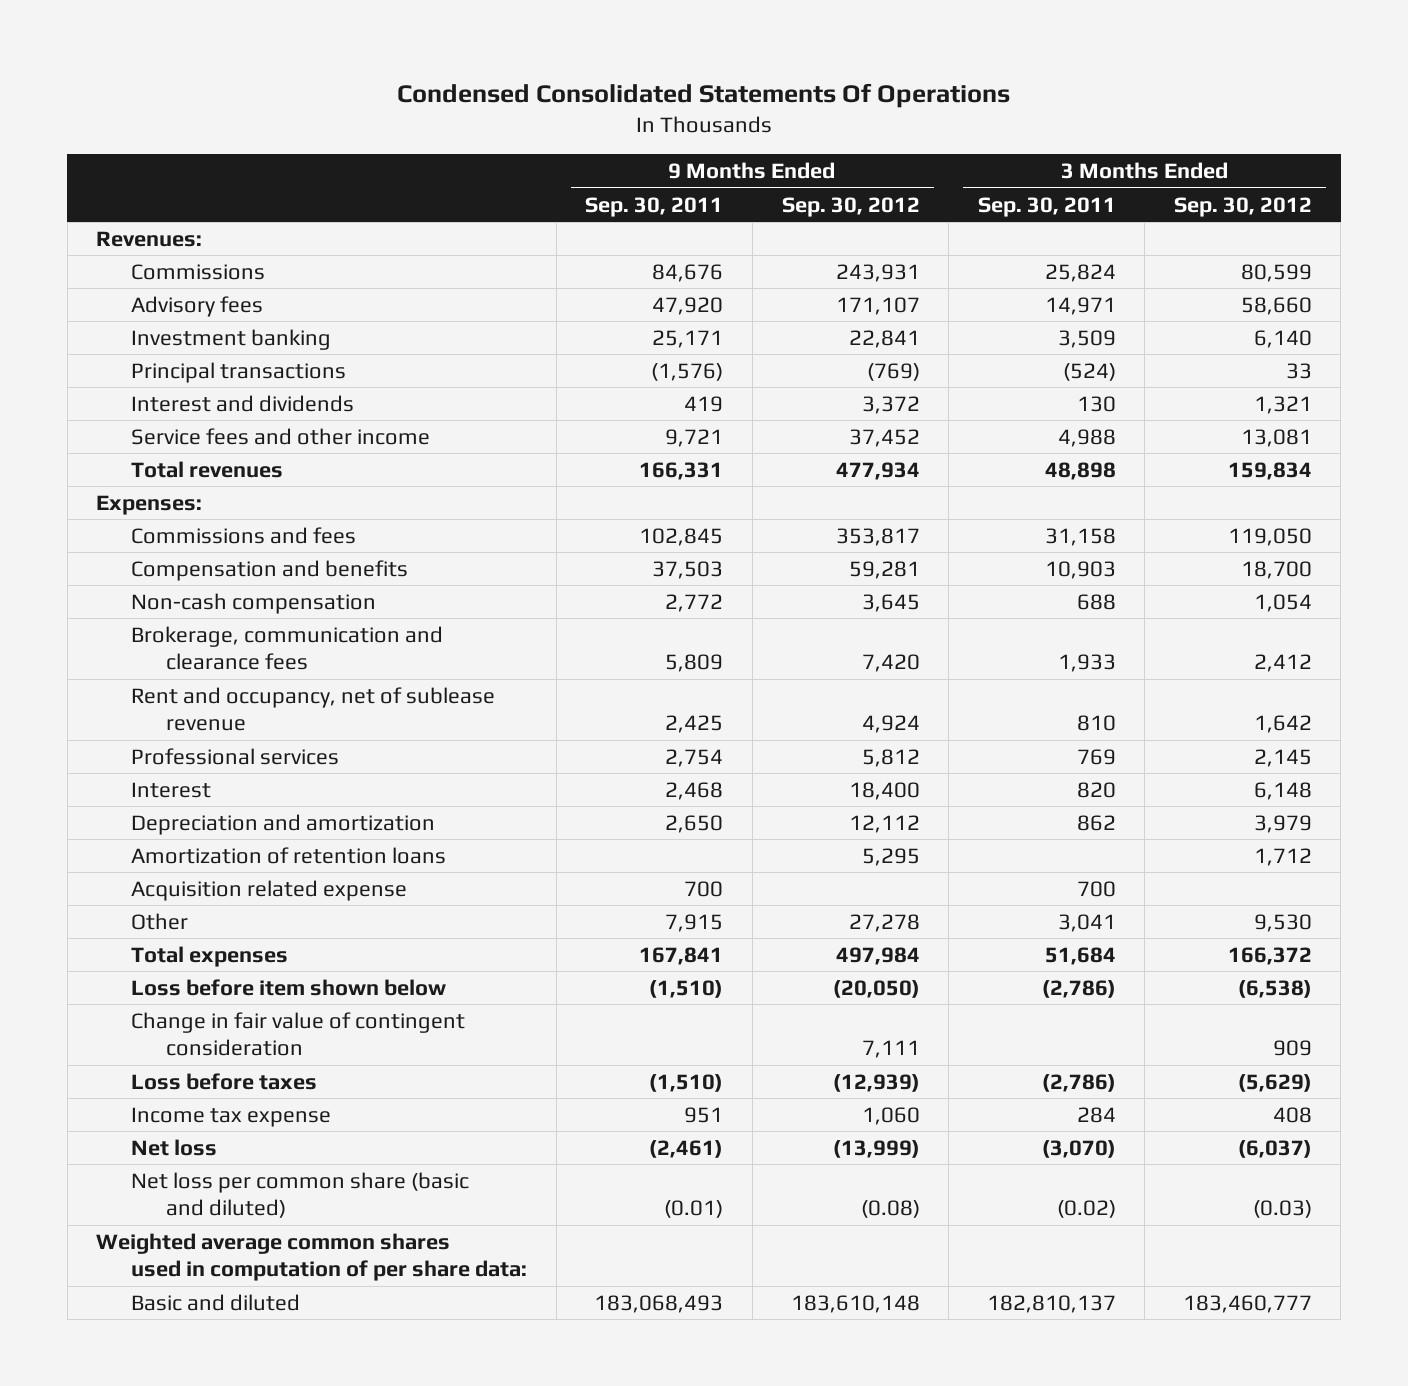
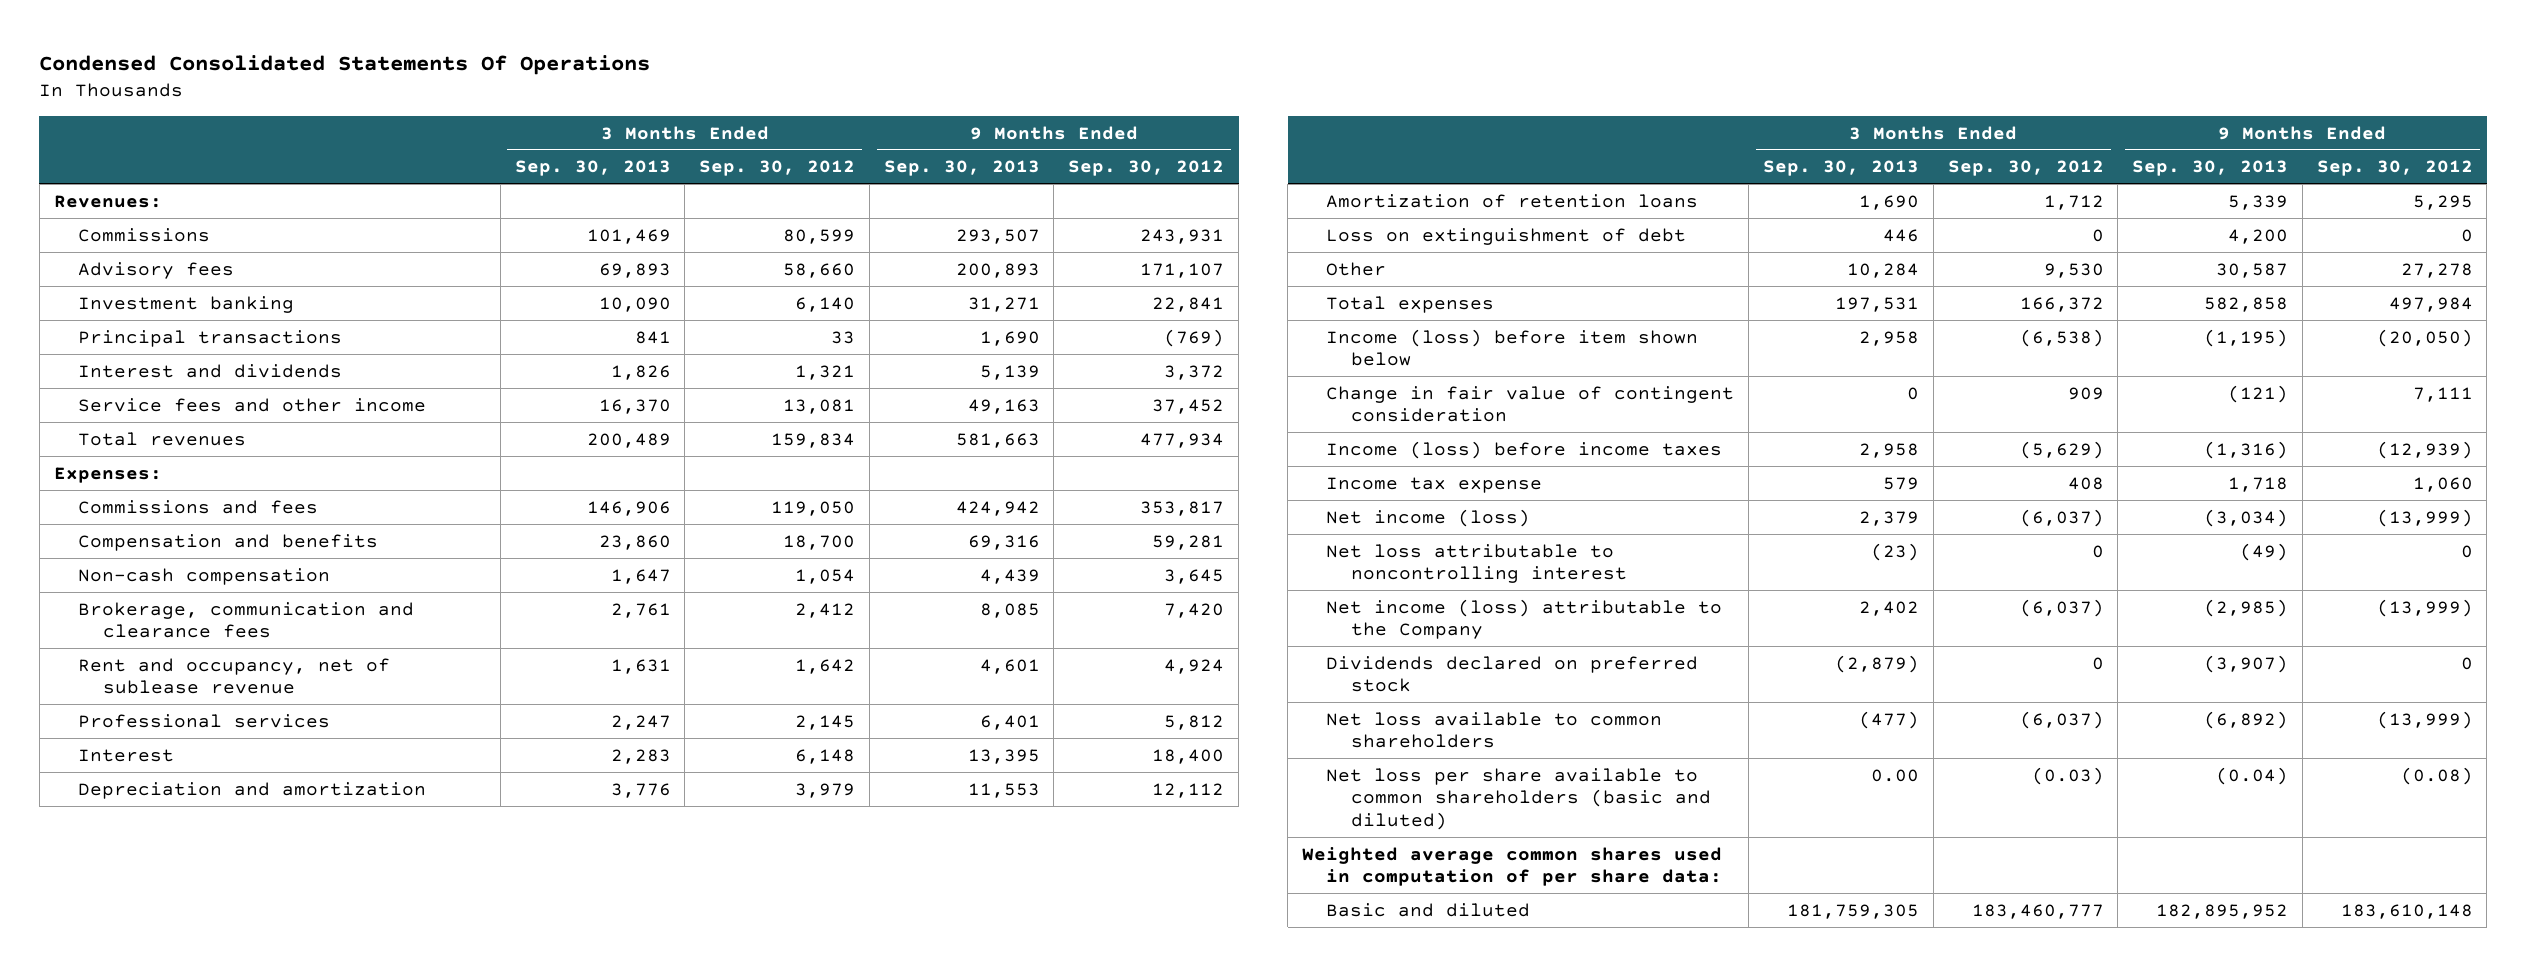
[585,196,724,217] Sep. 30, 2011 -> none
[977,196,1116,217] Sep. 30, 2011 -> none
none -> [514,160,671,177] Sep. 30, 2013
none -> [883,160,1040,177] Sep. 30, 2013
[131,879,408,901] Acquisition related expense -> none
none -> [1326,227,1687,245] Loss on extinguishment of debt
[131,978,447,996] Loss before item shown below -> [1326,328,1699,367] Income (loss) before item shown below
[131,1072,318,1090] Loss before taxes -> [1326,440,1723,459] Income (loss) before income taxes
none -> [1326,508,1531,527] Net income (loss)
none -> [1326,543,1627,584] Net loss attributable to noncontrolling interest
[131,1138,218,1156] Net loss -> [1326,598,1723,640] Net income (loss) attributable to the Company
none -> [1326,655,1699,693] Dividends declared on preferred stock
none -> [1326,711,1663,749] Net loss available to common shareholders
[131,1171,470,1219] Net loss per common share (basic and diluted) -> [1326,767,1711,830] Net loss per share available to common shareholders (basic and diluted)

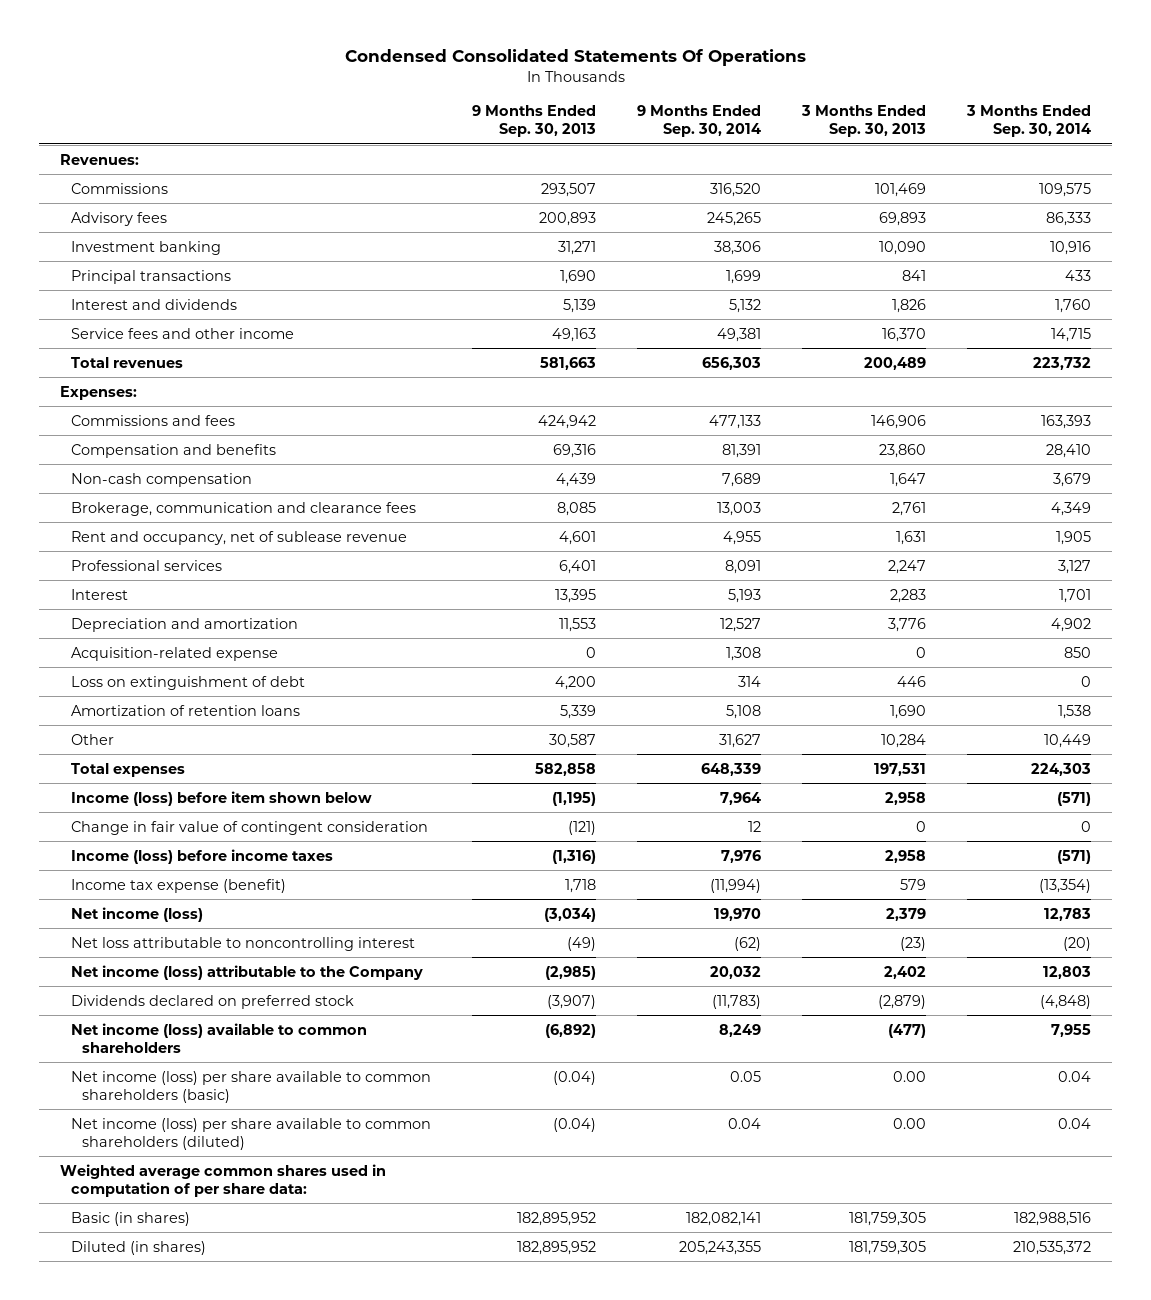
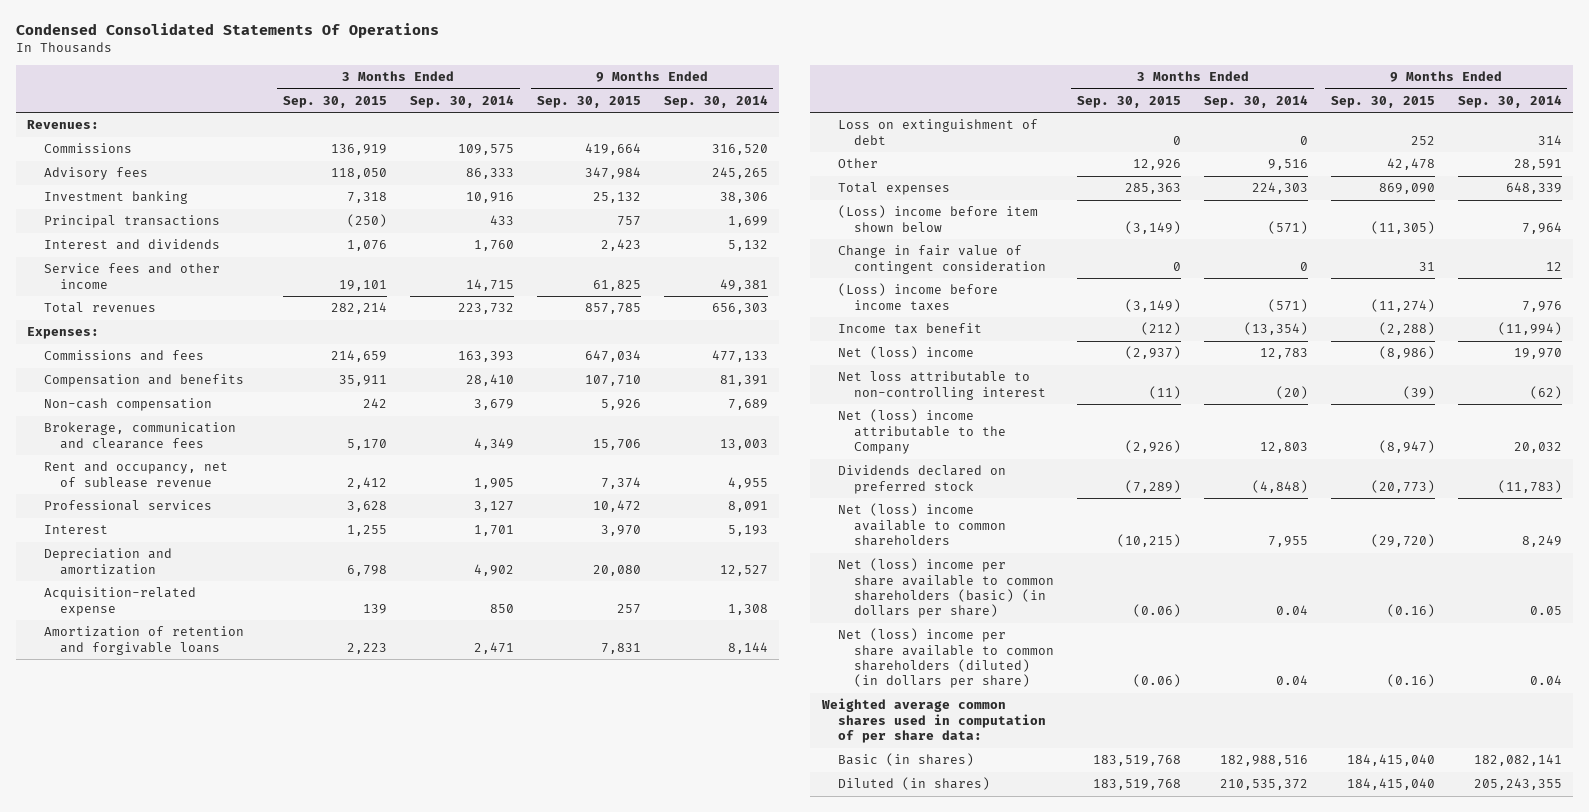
[471,105,596,138] 9 Months Ended Sep. 30, 2013 -> none
[801,105,927,138] 3 Months Ended Sep. 30, 2013 -> none
none -> [283,95,388,108] Sep. 30, 2015
none -> [536,95,641,108] Sep. 30, 2015
none -> [43,626,244,655] Amortization of retention and forgivable loans
[70,704,300,716] Amortization of retention loans -> none
[719,733,762,748] 31,627 -> [1513,159,1562,171] 28,591
[1044,733,1092,748] 10,449 -> [1267,159,1308,171] 9,516
[70,790,372,806] Income (loss) before item shown below -> [837,205,1038,232] (Loss) income before item shown below
[70,848,333,864] Income (loss) before income taxes -> [837,283,998,311] (Loss) income before income taxes
[70,878,286,893] Income tax expense (benefit) -> [837,323,982,335] Income tax benefit
[70,906,203,922] Net income (loss) -> [837,346,974,360] Net (loss) income
[70,936,415,951] Net loss attributable to noncontrolling interest -> [837,371,1047,400] Net loss attributable to non-controlling interest
[70,964,423,980] Net income (loss) attributable to the Company -> [837,409,1007,455] Net (loss) income attributable to the Company
[70,1022,367,1053] Net income (loss) available to common shareholders -> [837,503,1007,547] Net (loss) income available to common shareholders
[70,1070,431,1103] Net income (loss) per share available to common shareholders (basic) -> [837,558,1055,619] Net (loss) income per share available to common shareholders (basic) (in dollars per share)
[70,1117,431,1150] Net income (loss) per share available to common shareholders (diluted) -> [837,628,1055,689] Net (loss) income per share available to common shareholders (diluted) (in dollars per share)

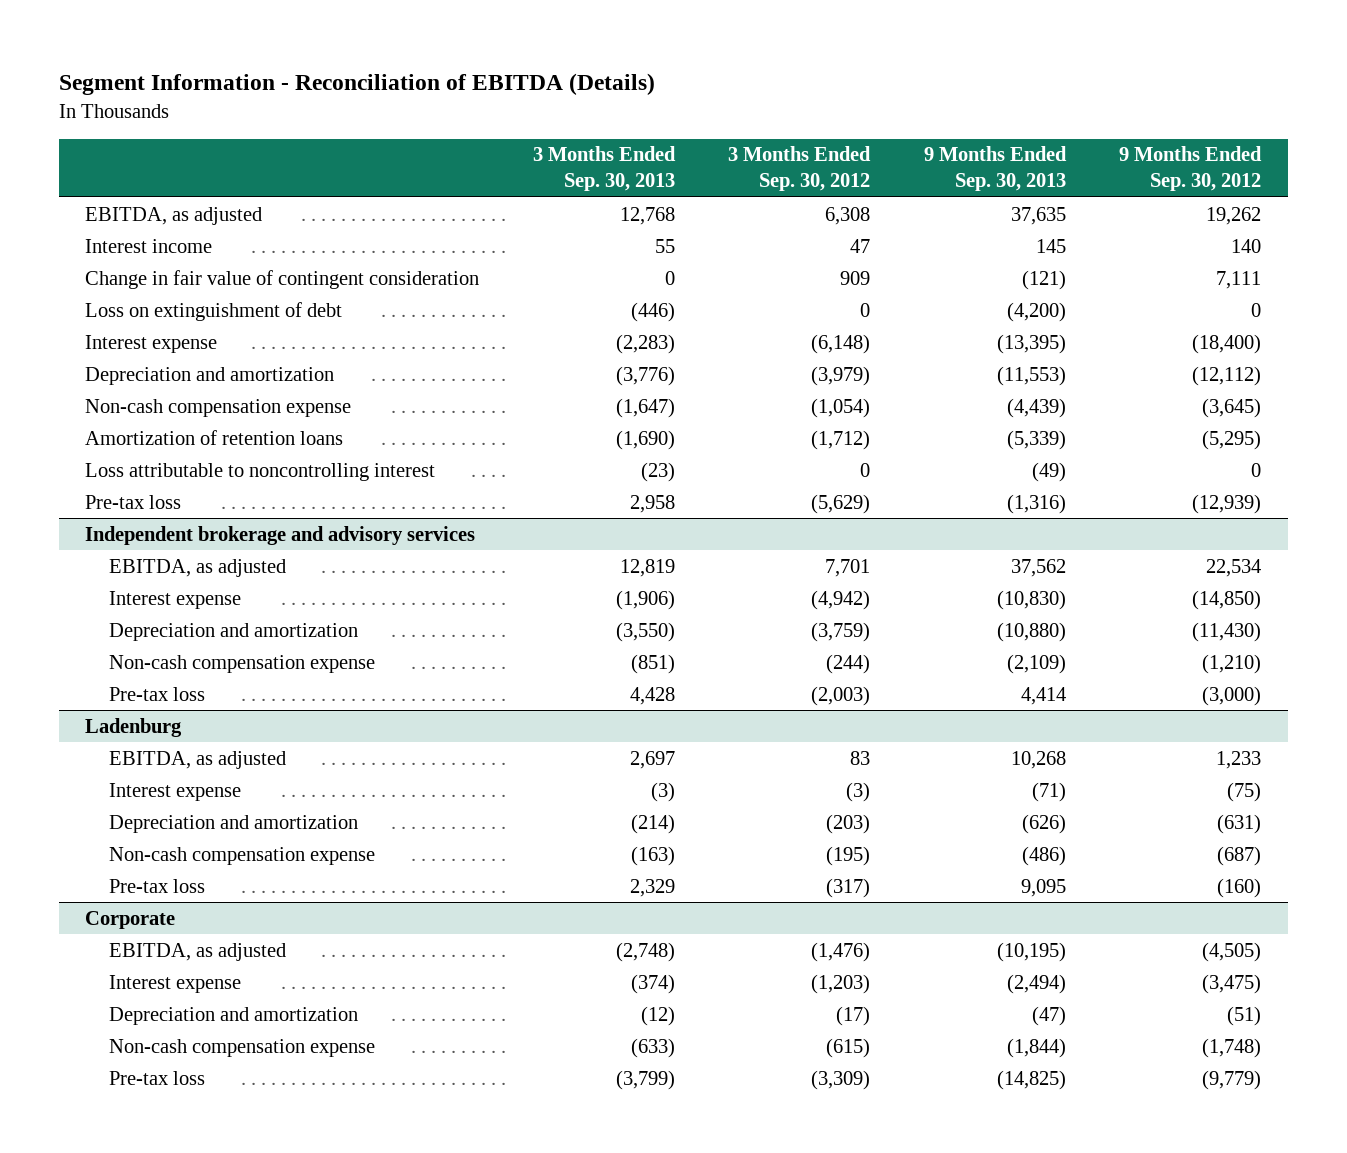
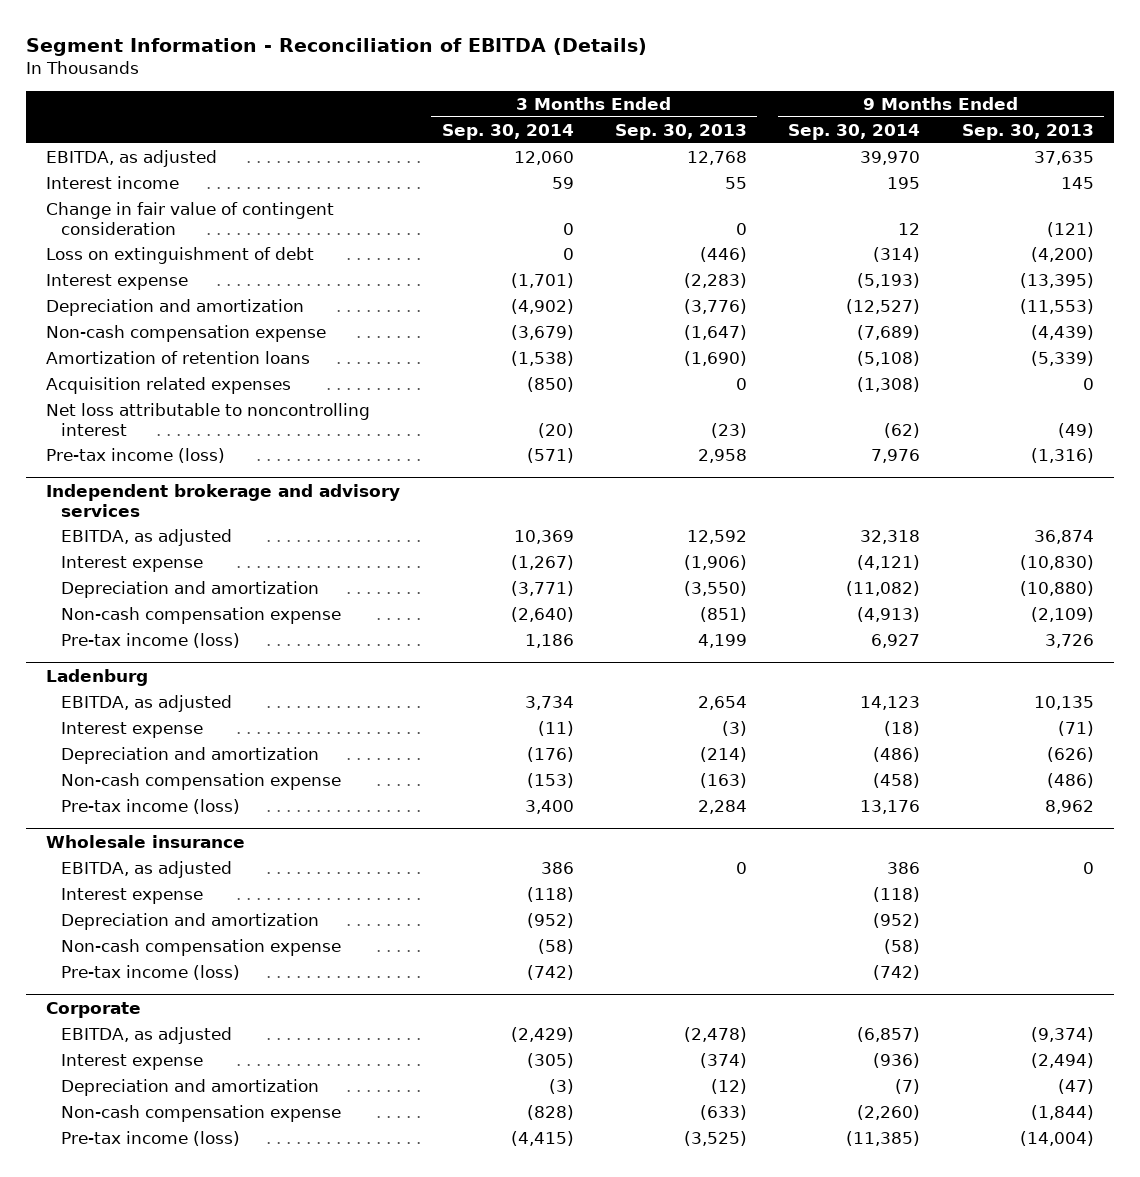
[728,146,872,192] 3 Months Ended Sep. 30, 2012 -> none
[1119,146,1263,192] 9 Months Ended Sep. 30, 2012 -> none
none -> [441,123,574,140] Sep. 30, 2014
none -> [788,123,921,140] Sep. 30, 2014
none -> [46,376,292,394] Acquisition related expenses
[85,462,436,481] Loss attributable to noncontrolling interest -> [46,402,371,436] Net loss attributable to noncontrolling interest
[85,494,182,509] Pre-tax loss -> [46,447,226,463] Pre-tax income (loss)
[619,558,675,577] 12,819 -> [687,529,748,544] 12,592
[1010,558,1066,577] 37,562 -> [1033,529,1094,544] 36,874
[109,686,206,701] Pre-tax loss -> [60,632,240,648] Pre-tax income (loss)
[629,686,675,705] 4,428 -> [698,633,748,648] 4,199
[1020,686,1066,705] 4,414 -> [1044,633,1094,648] 3,726
[629,750,675,769] 2,697 -> [698,695,748,710] 2,654
[1010,750,1066,769] 10,268 -> [1033,695,1094,710] 10,135
[109,878,206,893] Pre-tax loss -> [60,798,240,814] Pre-tax income (loss)
[629,878,675,897] 2,329 -> [698,799,748,814] 2,284
[1020,878,1066,897] 9,095 -> [1044,799,1094,814] 8,962
none -> [46,834,246,848] Wholesale insurance
none -> [60,860,232,878] EBITDA, as adjusted
none -> [60,887,203,904] Interest expense
none -> [60,912,319,930] Depreciation and amortization
none -> [60,938,341,956] Non-cash compensation expense
none -> [60,964,240,980] Pre-tax income (loss)
[615,941,675,962] (2,748) -> [684,1026,748,1042] (2,478)
[996,941,1066,962] (10,195) -> [1030,1026,1094,1042] (9,374)
[109,1070,206,1085] Pre-tax loss -> [60,1130,240,1146] Pre-tax income (loss)
[615,1069,675,1090] (3,799) -> [684,1130,748,1146] (3,525)
[996,1069,1066,1090] (14,825) -> [1019,1130,1094,1146] (14,004)

